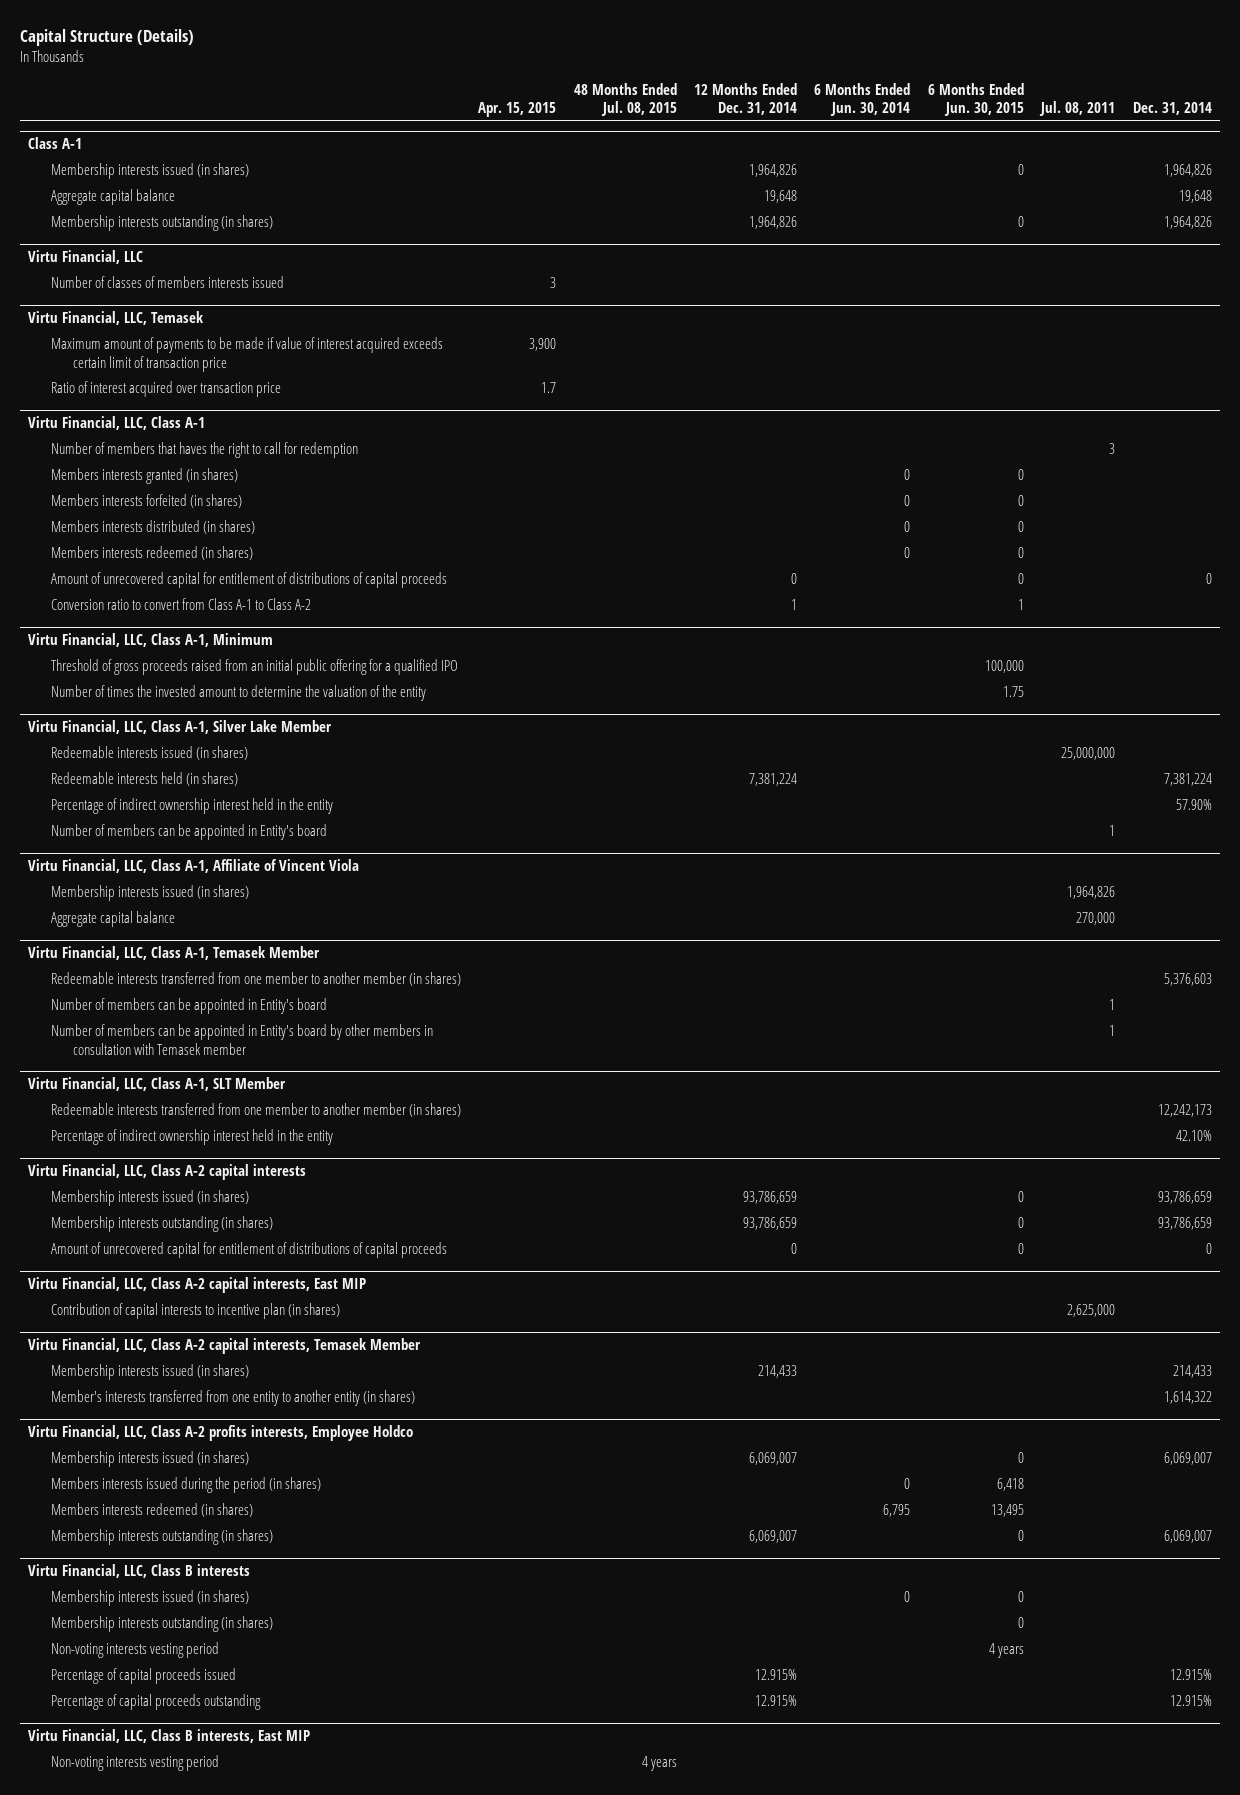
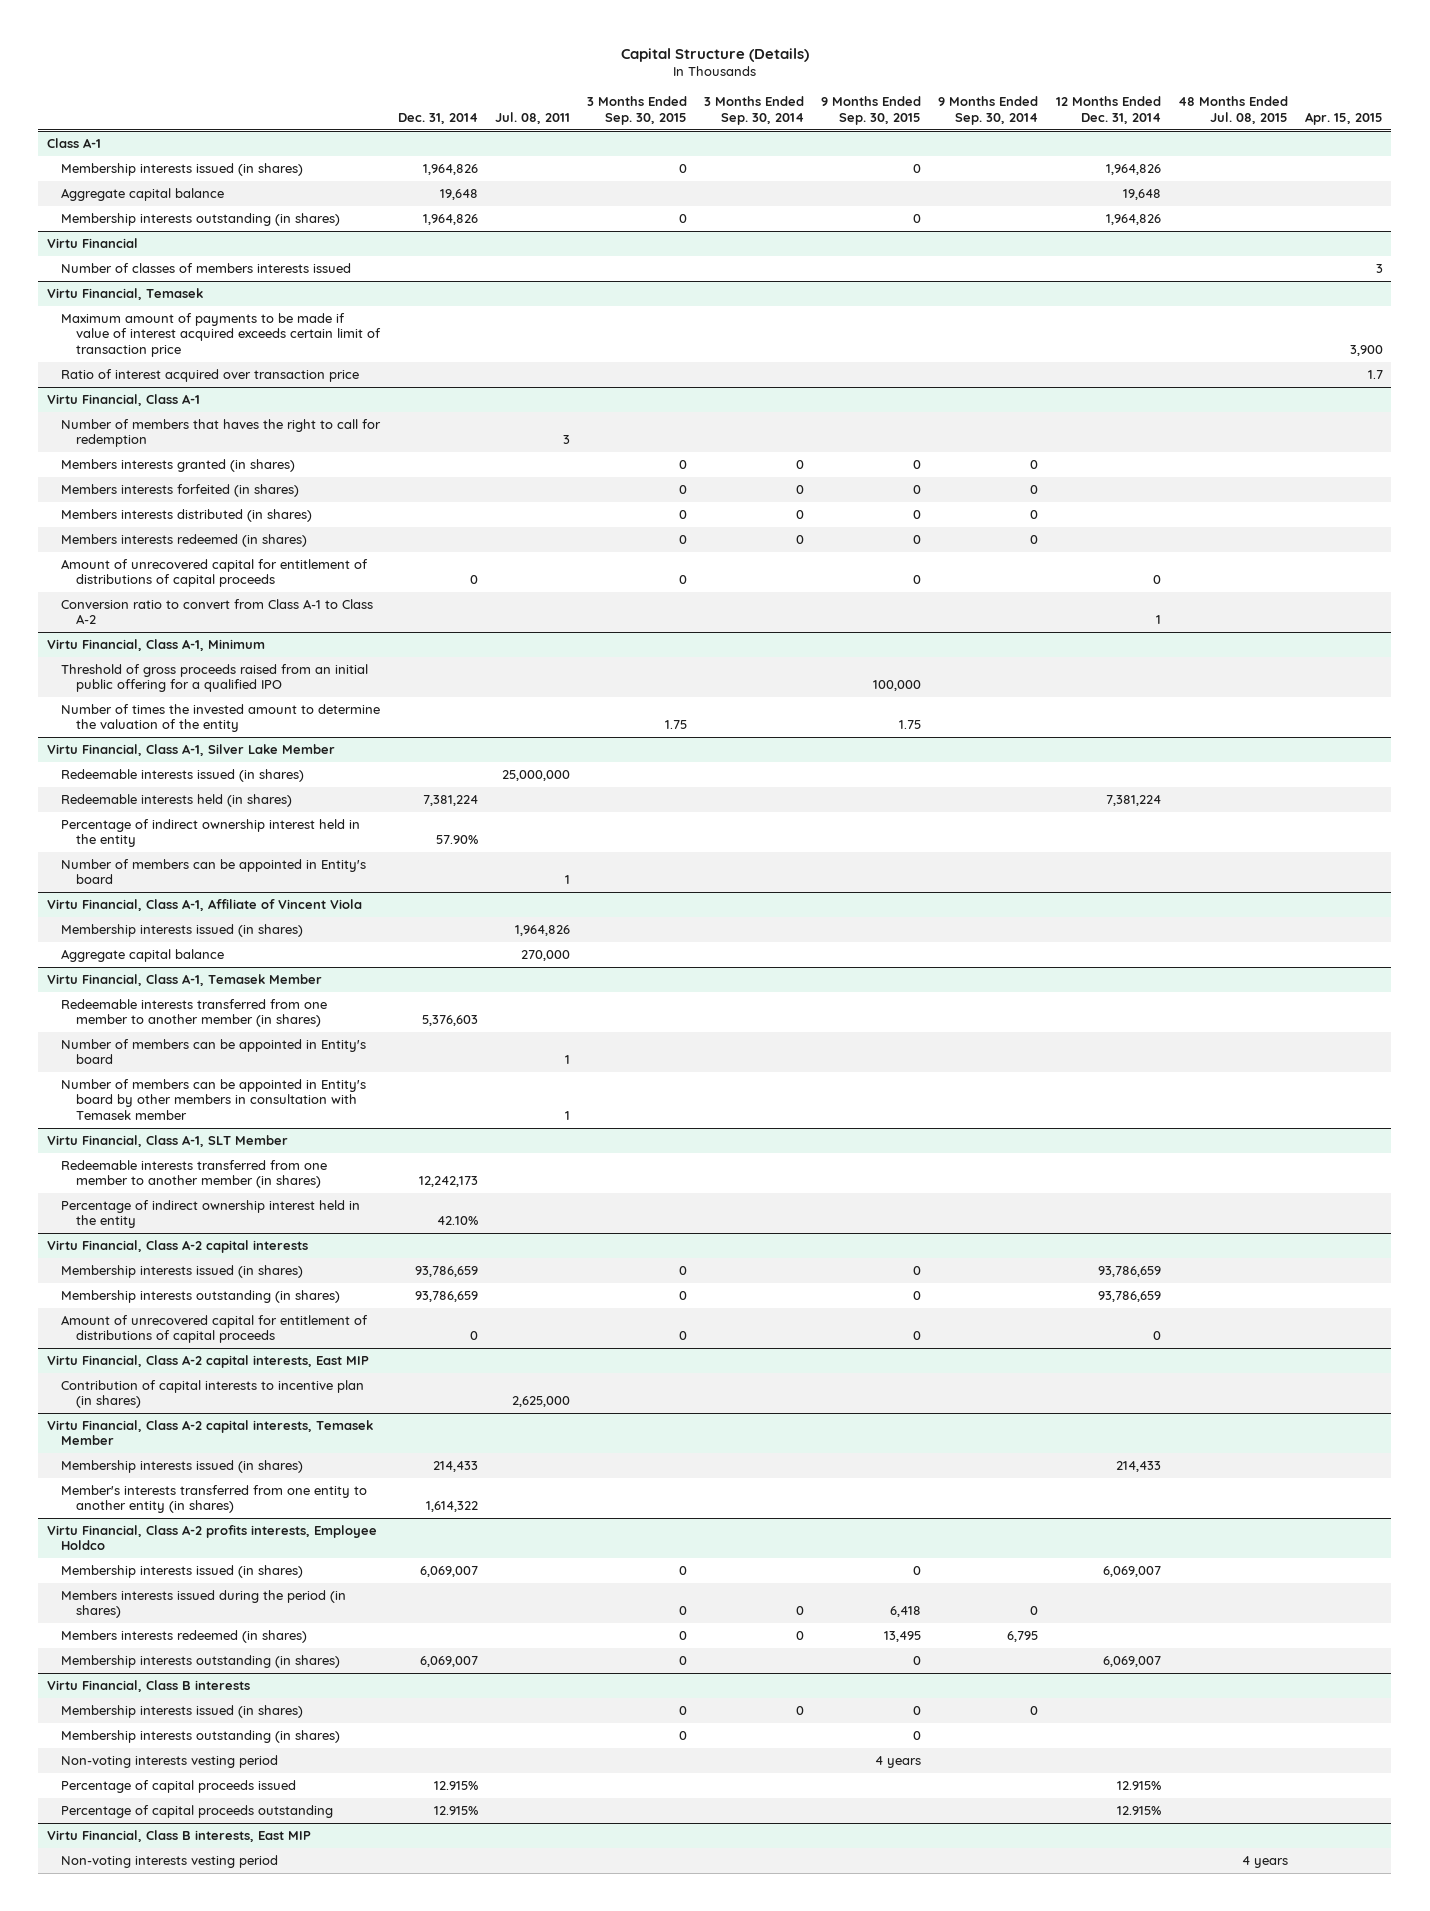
[814,82,911,117] 6 Months Ended Jun. 30, 2014 -> none
[927,82,1024,117] 6 Months Ended Jun. 30, 2015 -> none
none -> [586,96,687,125] 3 Months Ended Sep. 30, 2015
none -> [704,96,805,125] 3 Months Ended Sep. 30, 2014
none -> [821,96,922,125] 9 Months Ended Sep. 30, 2015
none -> [938,96,1039,125] 9 Months Ended Sep. 30, 2014
[28,250,144,265] Virtu Financial, LLC -> [46,238,138,249] Virtu Financial
[28,311,205,326] Virtu Financial, LLC, Temasek -> [46,288,203,301] Virtu Financial, Temasek
[28,416,206,431] Virtu Financial, LLC, Class A-1 -> [46,394,200,407] Virtu Financial, Class A-1
[28,633,274,648] Virtu Financial, LLC, Class A-1, Minimum -> [46,639,265,652] Virtu Financial, Class A-1, Minimum
[28,720,333,735] Virtu Financial, LLC, Class A-1, Silver Lake Member -> [46,744,335,757] Virtu Financial, Class A-1, Silver Lake Member
[28,859,360,874] Virtu Financial, LLC, Class A-1, Affiliate of Vincent Viola -> [46,899,362,912] Virtu Financial, Class A-1, Affiliate of Vincent Viola
[28,946,321,961] Virtu Financial, LLC, Class A-1, Temasek Member -> [46,974,322,987] Virtu Financial, Class A-1, Temasek Member
[28,1077,287,1092] Virtu Financial, LLC, Class A-1, SLT Member -> [46,1135,288,1148] Virtu Financial, Class A-1, SLT Member
[28,1164,307,1181] Virtu Financial, LLC, Class A-2 capital interests -> [46,1240,308,1254] Virtu Financial, Class A-2 capital interests
[28,1277,367,1294] Virtu Financial, LLC, Class A-2 capital interests, East MIP -> [46,1355,369,1369] Virtu Financial, Class A-2 capital interests, East MIP
[28,1338,422,1355] Virtu Financial, LLC, Class A-2 capital interests, Temasek Member -> [46,1420,373,1446] Virtu Financial, Class A-2 capital interests, Temasek Member
[28,1425,414,1442] Virtu Financial, LLC, Class A-2 profits interests, Employee Holdco -> [46,1525,377,1551] Virtu Financial, Class A-2 profits interests, Employee Holdco
[28,1564,251,1579] Virtu Financial, LLC, Class B interests -> [46,1680,250,1693] Virtu Financial, Class B interests
[28,1729,311,1744] Virtu Financial, LLC, Class B interests, East MIP -> [46,1830,311,1843] Virtu Financial, Class B interests, East MIP

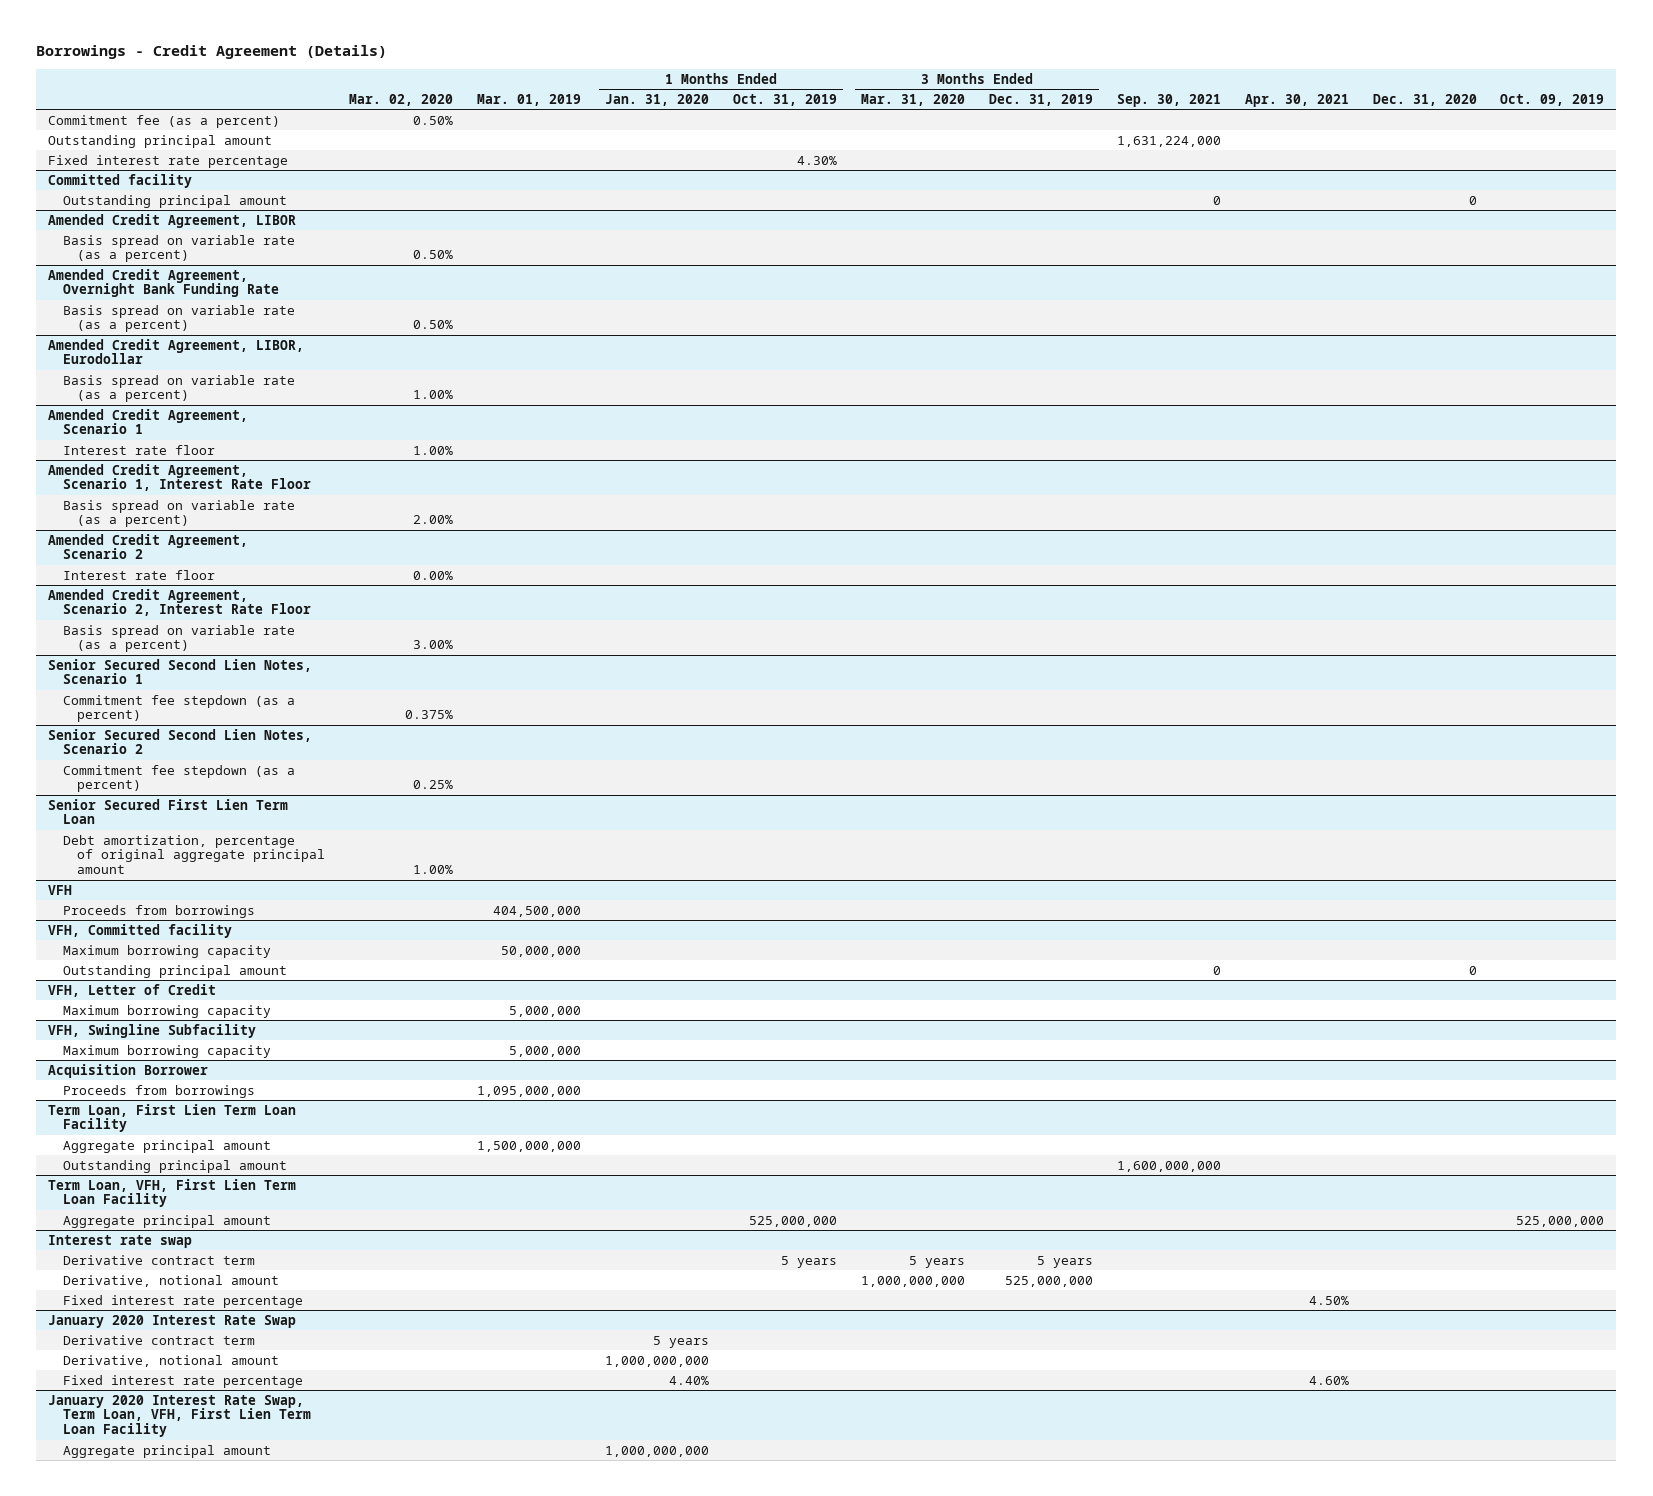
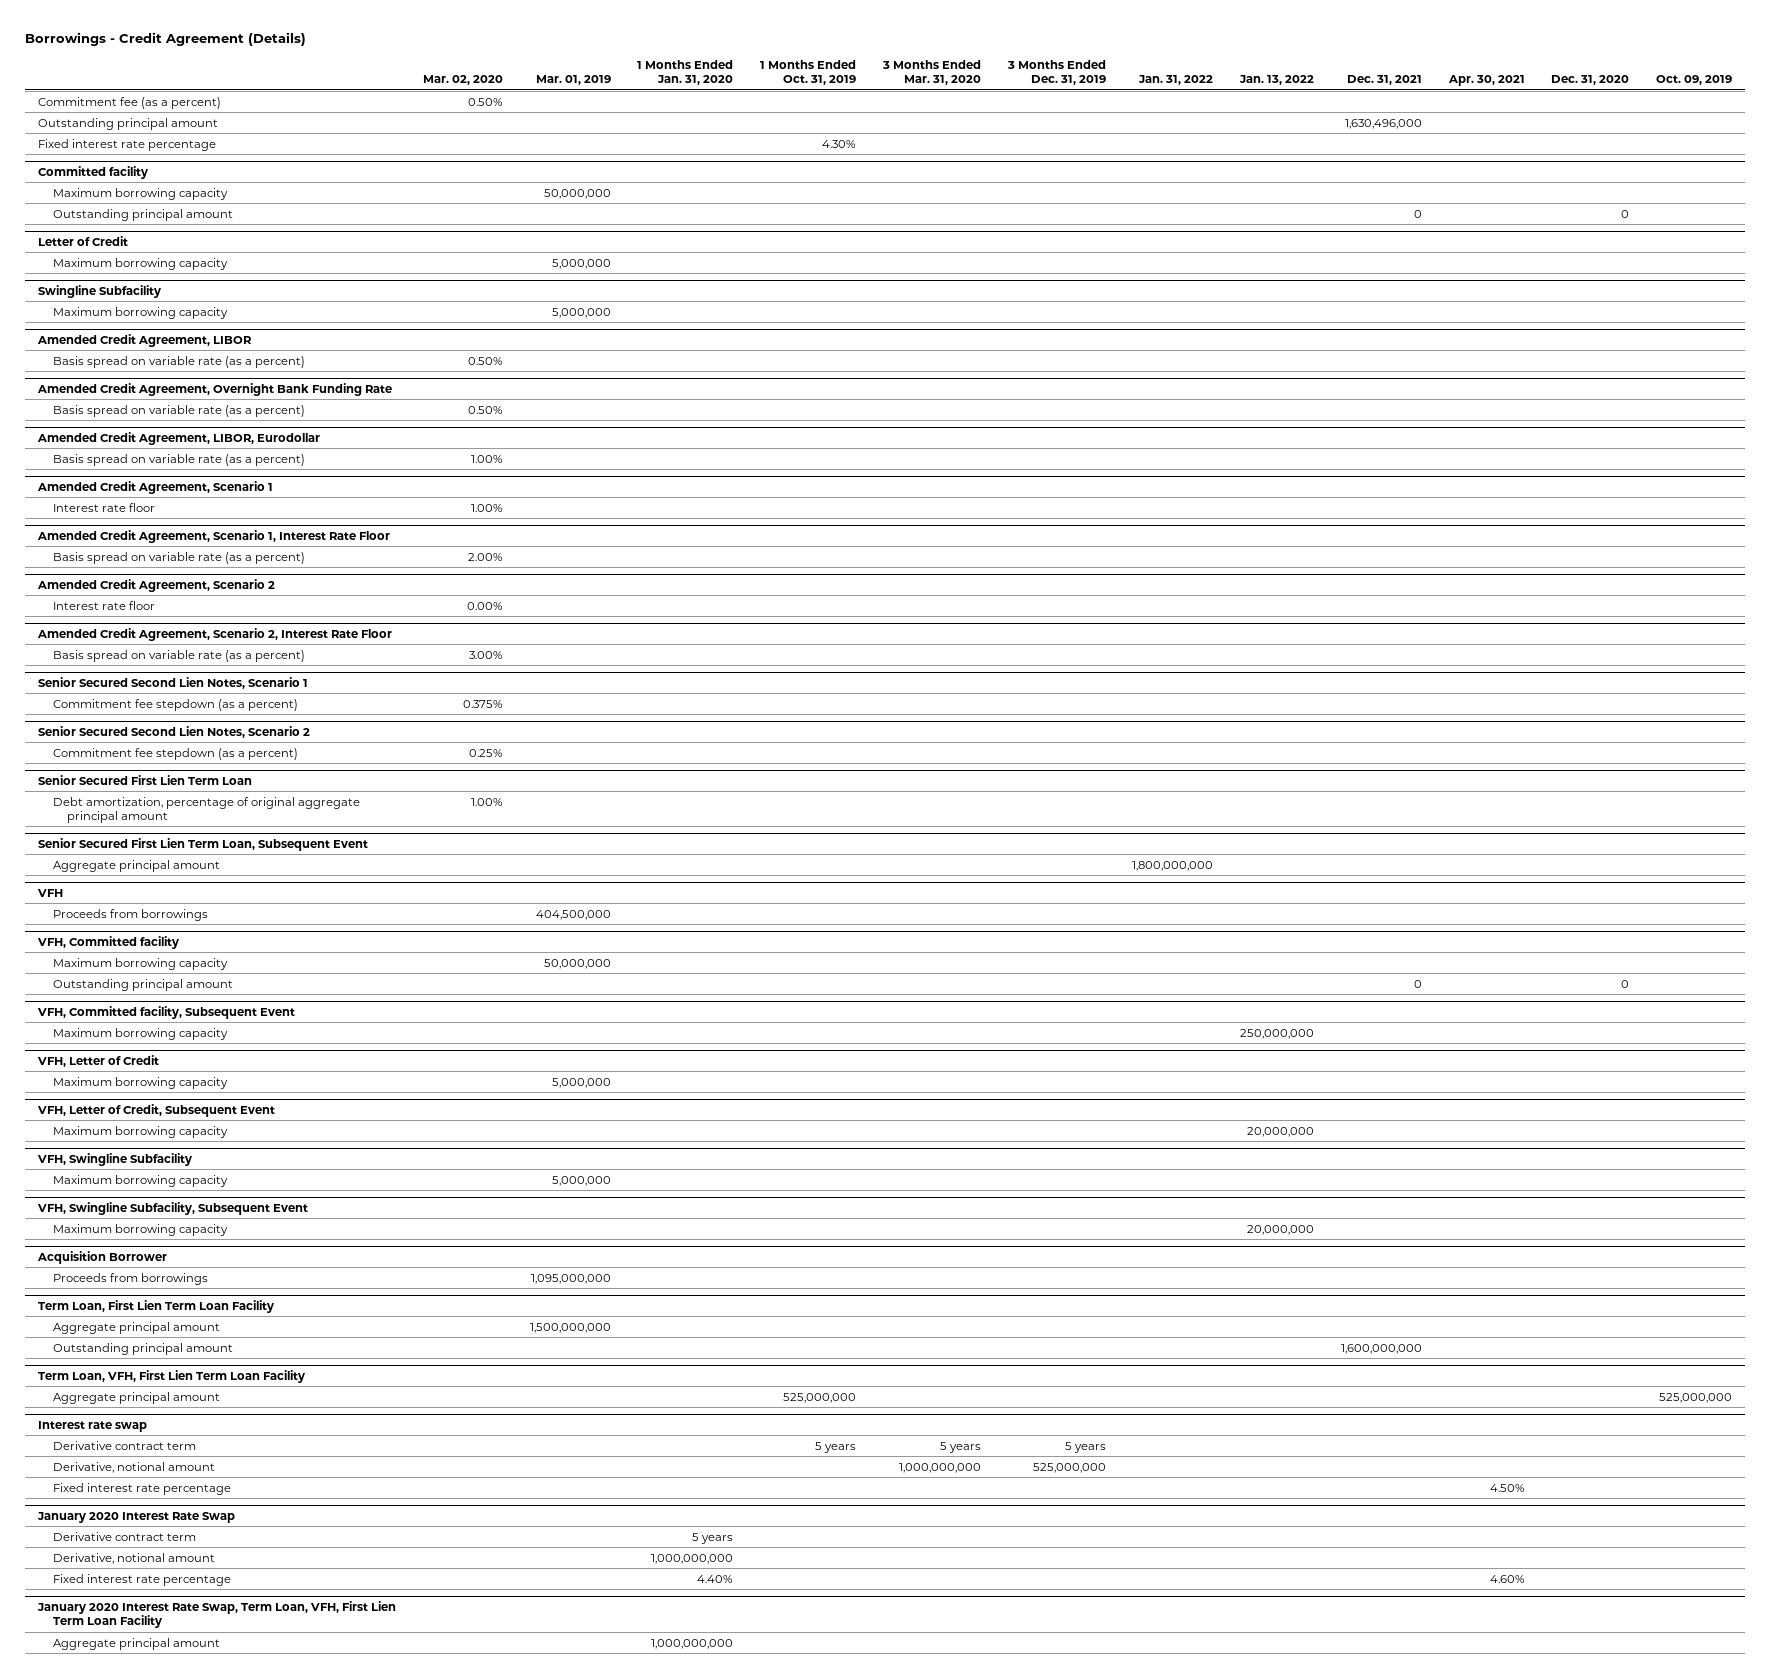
[1116,93,1221,107] Sep. 30, 2021 -> none
none -> [1138,75,1214,86] Jan. 31, 2022
none -> [1239,75,1315,86] Jan. 13, 2022
none -> [1346,75,1422,86] Dec. 31, 2021
none -> [52,187,228,200] Maximum borrowing capacity
none -> [38,235,129,246] Letter of Credit
none -> [52,257,228,270] Maximum borrowing capacity
none -> [38,284,162,298] Swingline Subfacility
none -> [52,306,228,319] Maximum borrowing capacity
none -> [38,837,369,851] Senior Secured First Lien Term Loan, Subsequent Event
none -> [52,859,220,872] Aggregate principal amount
none -> [37,1005,296,1019] VFH, Committed facility, Subsequent Event
none -> [52,1027,228,1040] Maximum borrowing capacity
none -> [37,1103,276,1117] VFH, Letter of Credit, Subsequent Event
none -> [52,1125,228,1138] Maximum borrowing capacity
none -> [37,1201,309,1215] VFH, Swingline Subfacility, Subsequent Event
none -> [52,1223,228,1236] Maximum borrowing capacity

